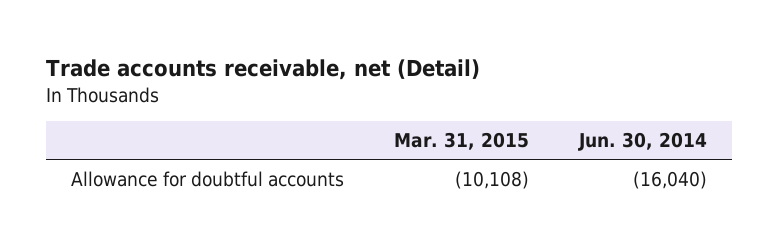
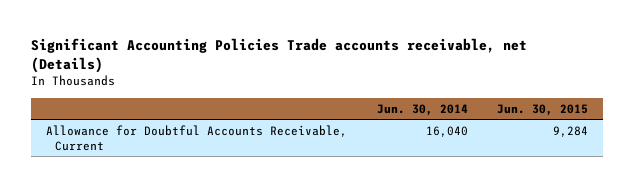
[46,58,481,80] Trade accounts receivable, net (Detail) -> [31,38,528,74] Significant Accounting Policies Trade accounts receivable, net (Details)
[394,131,530,150] Mar. 31, 2015 -> none
none -> [497,103,589,116] Jun. 30, 2015
[71,171,345,188] Allowance for doubtful accounts -> [46,125,348,151] Allowance for Doubtful Accounts Receivable, Current
[633,171,708,190] (16,040) -> [425,126,468,138] 16,040

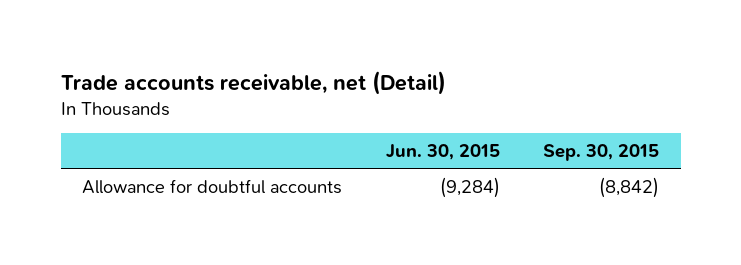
[31,38,528,74] Significant Accounting Policies Trade accounts receivable, net (Details) -> [60,70,446,95] Trade accounts receivable, net (Detail)
[376,103,468,116] Jun. 30, 2014 -> none
none -> [543,144,660,162] Sep. 30, 2015
[46,125,348,151] Allowance for Doubtful Accounts Receivable, Current -> [82,178,343,194] Allowance for doubtful accounts
[553,126,589,138] 9,284 -> [439,176,500,198] (9,284)

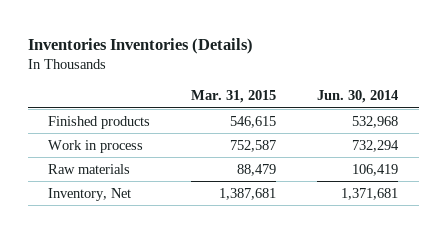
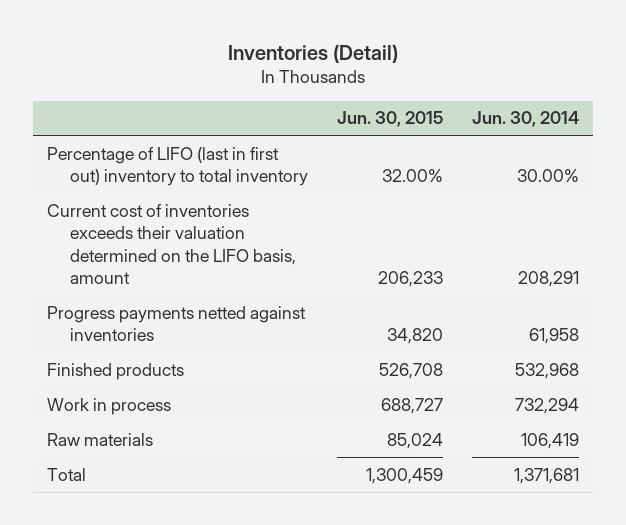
[27,37,253,54] Inventories Inventories (Details) -> [227,43,398,63] Inventories (Detail)
[191,90,277,104] Mar. 31, 2015 -> none
none -> [336,111,443,128] Jun. 30, 2015
none -> [47,146,308,187] Percentage of LIFO (last in first out) inventory to total inventory
none -> [47,203,296,284] Current cost of inventories exceeds their valuation determined on the LIFO basis, amount
none -> [47,305,307,342] Progress payments netted against inventories
[48,187,132,201] Inventory, Net -> [47,467,87,481] Total

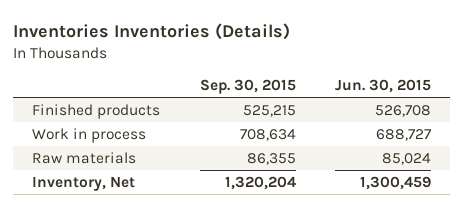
[227,43,398,63] Inventories (Detail) -> [12,22,290,40] Inventories Inventories (Details)
[471,111,579,128] Jun. 30, 2014 -> none
none -> [199,79,296,95] Sep. 30, 2015
[47,146,308,187] Percentage of LIFO (last in first out) inventory to total inventory -> none
[47,203,296,284] Current cost of inventories exceeds their valuation determined on the LIFO basis, amount -> none
[47,305,307,342] Progress payments netted against inventories -> none
[47,467,87,481] Total -> [32,175,136,191] Inventory, Net

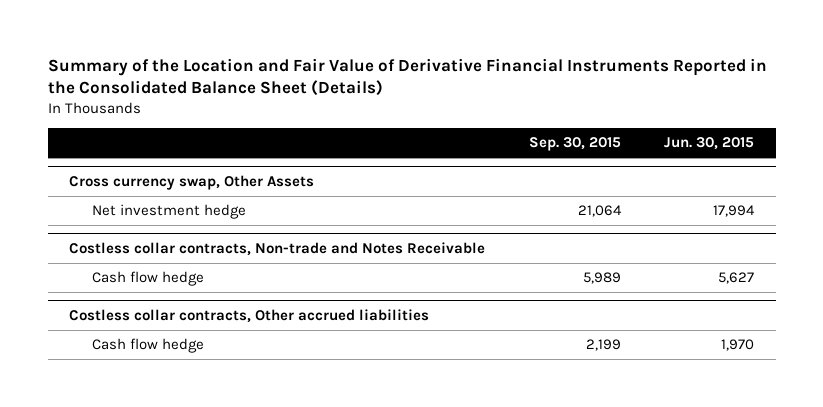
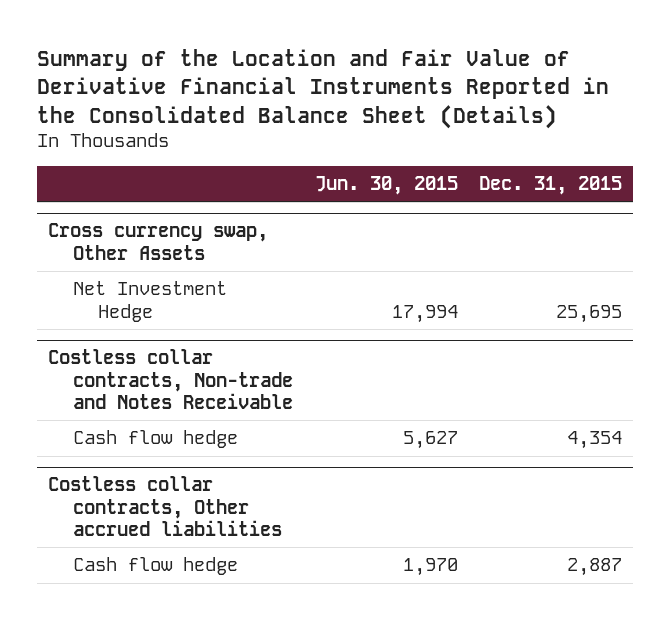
[528,137,621,152] Sep. 30, 2015 -> none
none -> [479,175,623,195] Dec. 31, 2015
[92,204,247,220] Net investment hedge -> [72,281,227,322] Net Investment Hedge

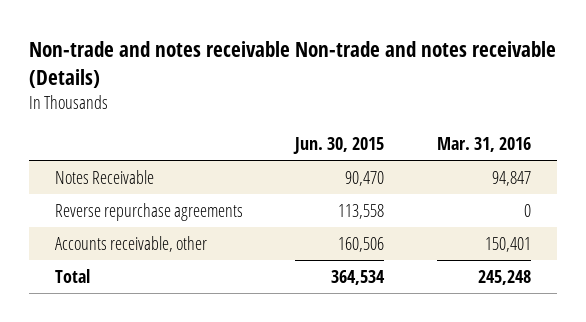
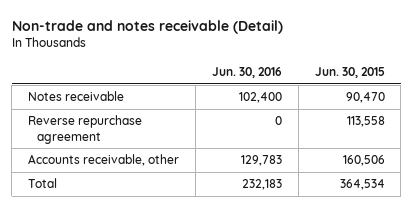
[28,40,556,88] Non-trade and notes receivable Non-trade and notes receivable (Details) -> [11,19,283,34] Non-trade and notes receivable (Detail)
[436,137,531,153] Mar. 31, 2016 -> none
none -> [211,67,282,79] Jun. 30, 2016
[54,169,154,184] Notes Receivable -> [28,91,125,102] Notes receivable
[54,202,243,221] Reverse repurchase agreements -> [28,115,143,144] Reverse repurchase agreement

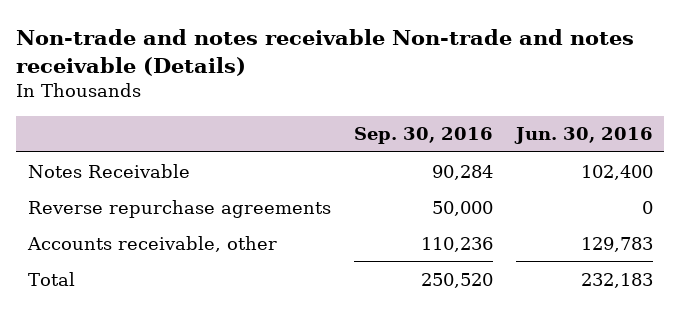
[11,19,283,34] Non-trade and notes receivable (Detail) -> [16,28,635,76] Non-trade and notes receivable Non-trade and notes receivable (Details)
[314,67,385,79] Jun. 30, 2015 -> none
none -> [353,127,493,145] Sep. 30, 2016
[28,91,125,102] Notes receivable -> [27,163,190,178] Notes Receivable
[28,115,143,144] Reverse repurchase agreement -> [27,199,331,218] Reverse repurchase agreements

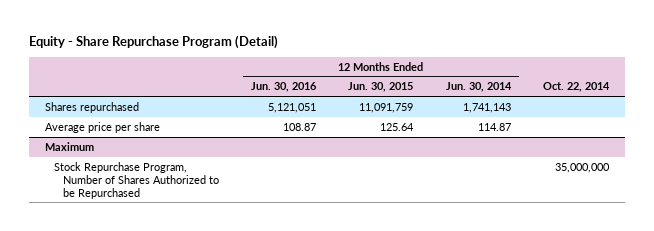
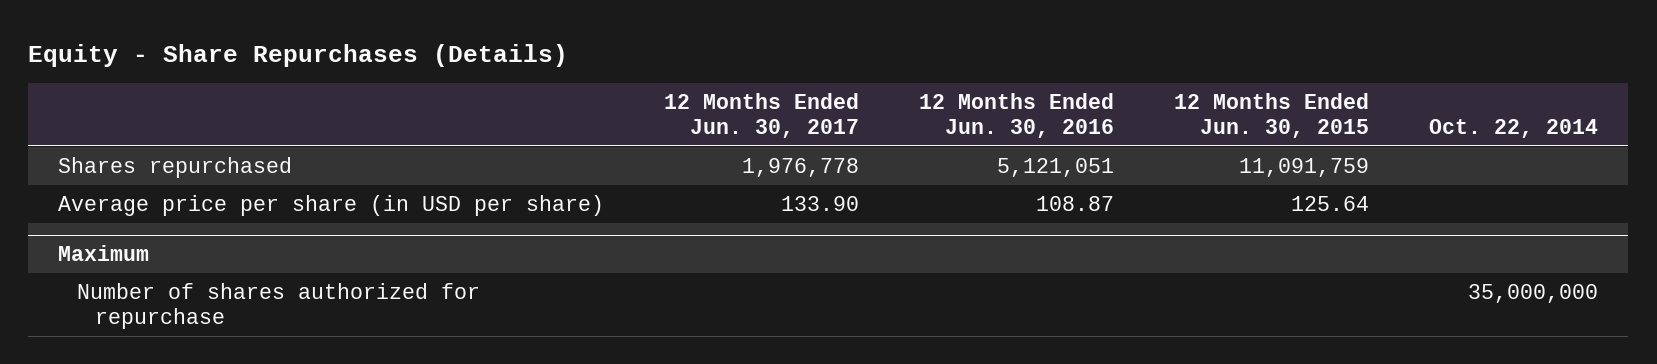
[28,35,278,50] Equity - Share Repurchase Program (Detail) -> [28,43,569,67] Equity - Share Repurchases (Details)
[445,82,512,93] Jun. 30, 2014 -> none
none -> [664,93,860,139] 12 Months Ended Jun. 30, 2017
[44,121,160,133] Average price per share -> [58,195,605,217] Average price per share (in USD per share)
[53,161,220,199] Stock Repurchase Program, Number of Shares Authorized to be Repurchased -> [76,283,480,329] Number of shares authorized for repurchase

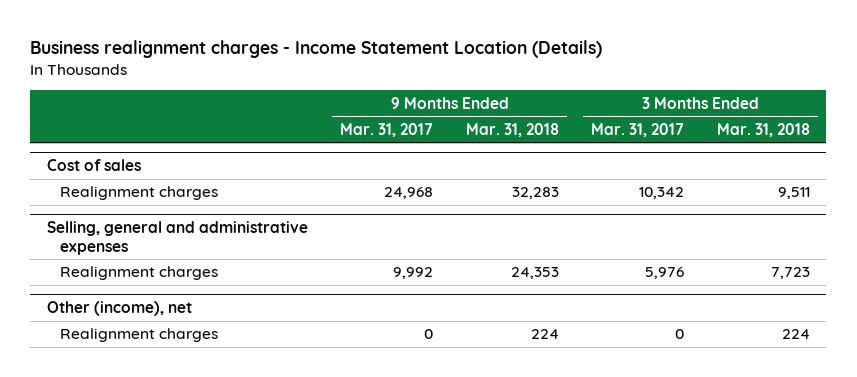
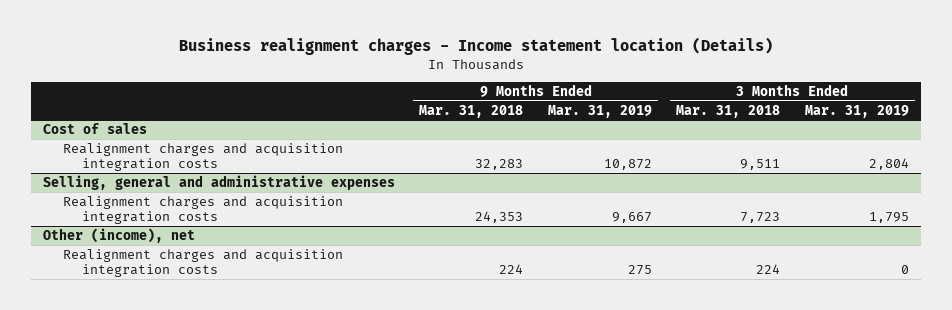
[30,40,603,59] Business realignment charges - Income Statement Location (Details) -> [178,37,773,56] Business realignment charges - Income statement location (Details)
[340,122,434,137] Mar. 31, 2017 -> none
[591,122,685,137] Mar. 31, 2017 -> none
none -> [547,104,652,118] Mar. 31, 2019
none -> [804,104,909,118] Mar. 31, 2019
[59,186,218,201] Realignment charges -> [62,142,343,172] Realignment charges and acquisition integration costs
[59,266,218,281] Realignment charges -> [62,195,343,225] Realignment charges and acquisition integration costs
[59,328,218,343] Realignment charges -> [62,248,343,278] Realignment charges and acquisition integration costs

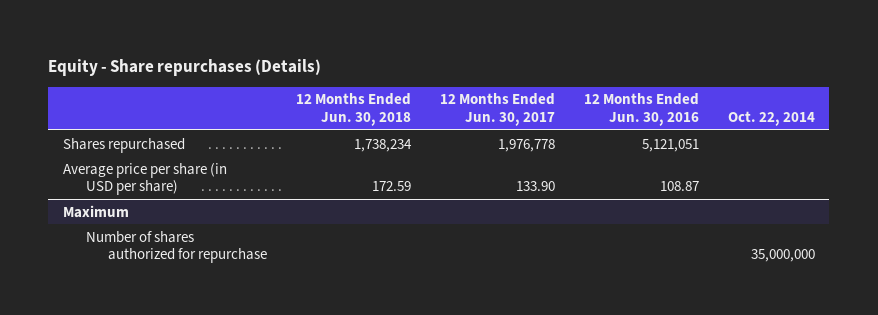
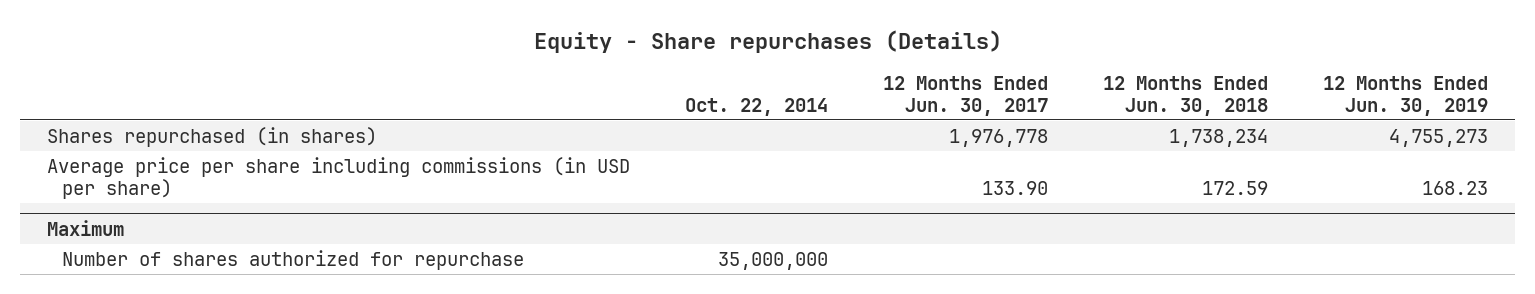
[584,93,700,126] 12 Months Ended Jun. 30, 2016 -> none
none -> [1322,76,1488,116] 12 Months Ended Jun. 30, 2019
[62,137,185,153] Shares repurchased -> [47,126,378,147] Shares repurchased (in shares)
[62,162,227,196] Average price per share (in USD per share) -> [47,156,631,199] Average price per share including commissions (in USD per share)

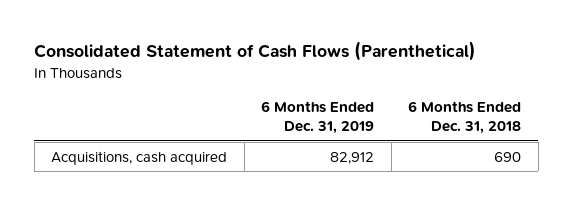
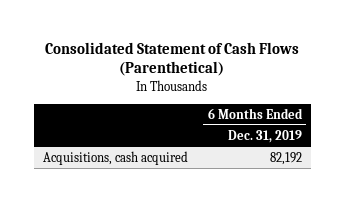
[408,101,522,135] 6 Months Ended Dec. 31, 2018 -> none
[330,151,375,164] 82,912 -> [269,152,302,166] 82,192

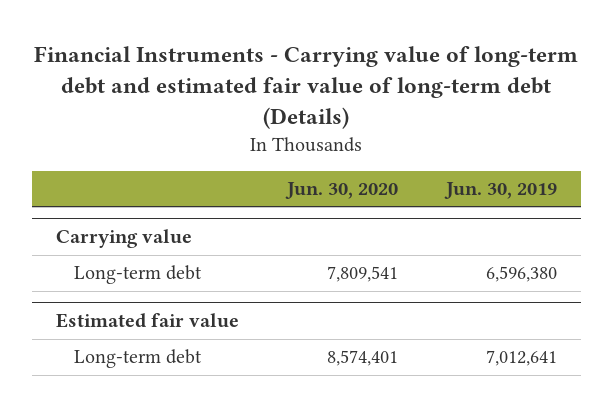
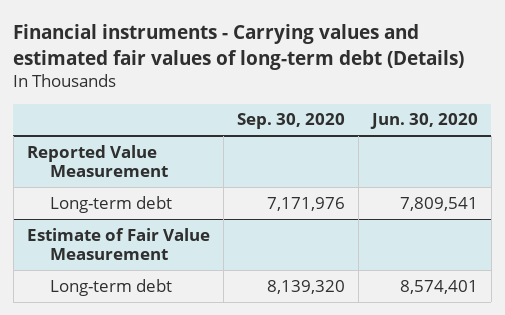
[34,46,579,130] Financial Instruments - Carrying value of long-term debt and estimated fair value of long-term debt (Details) -> [13,24,465,70] Financial instruments - Carrying values and estimated fair values of long-term debt (Details)
[443,181,557,199] Jun. 30, 2019 -> none
none -> [236,113,345,130] Sep. 30, 2020
[55,229,192,249] Carrying value -> [26,144,168,178] Reported Value Measurement
[55,313,239,329] Estimated fair value -> [26,227,210,261] Estimate of Fair Value Measurement

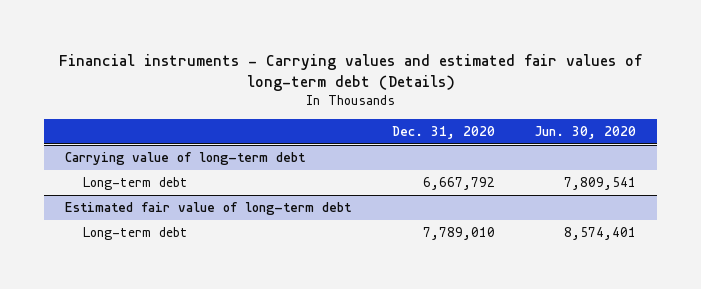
[236,113,345,130] Sep. 30, 2020 -> none
none -> [391,125,495,139] Dec. 31, 2020
[26,144,168,178] Reported Value Measurement -> [64,152,306,166] Carrying value of long-term debt
[26,227,210,261] Estimate of Fair Value Measurement -> [64,202,352,216] Estimated fair value of long-term debt

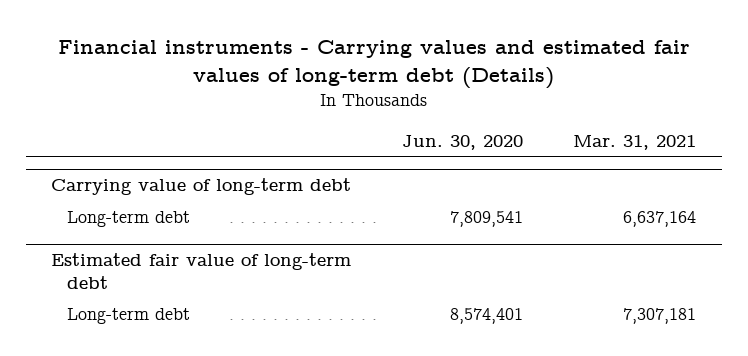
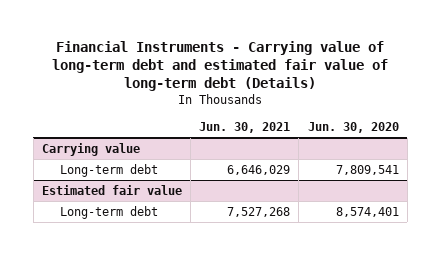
[57,39,690,90] Financial instruments - Carrying values and estimated fair values of long-term debt (Details) -> [52,40,389,92] Financial Instruments - Carrying value of long-term debt and estimated fair value of long-term debt (Details)
[573,134,697,150] Mar. 31, 2021 -> none
none -> [199,121,291,133] Jun. 30, 2021
[51,178,352,196] Carrying value of long-term debt -> [42,143,141,157] Carrying value
[51,253,352,289] Estimated fair value of long-term debt -> [42,185,183,196] Estimated fair value

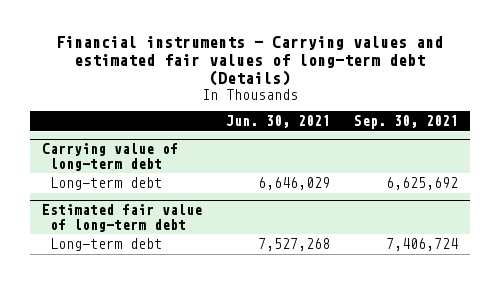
[52,40,389,92] Financial Instruments - Carrying value of long-term debt and estimated fair value of long-term debt (Details) -> [55,36,443,87] Financial instruments - Carrying values and estimated fair values of long-term debt (Details)
[307,121,399,133] Jun. 30, 2020 -> none
none -> [353,115,458,130] Sep. 30, 2021
[42,143,141,157] Carrying value -> [42,143,179,171] Carrying value of long-term debt
[42,185,183,196] Estimated fair value -> [42,204,203,232] Estimated fair value of long-term debt

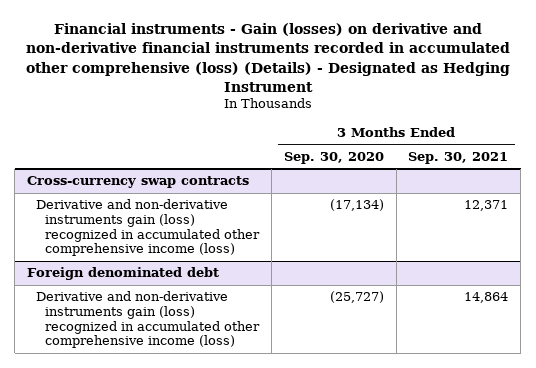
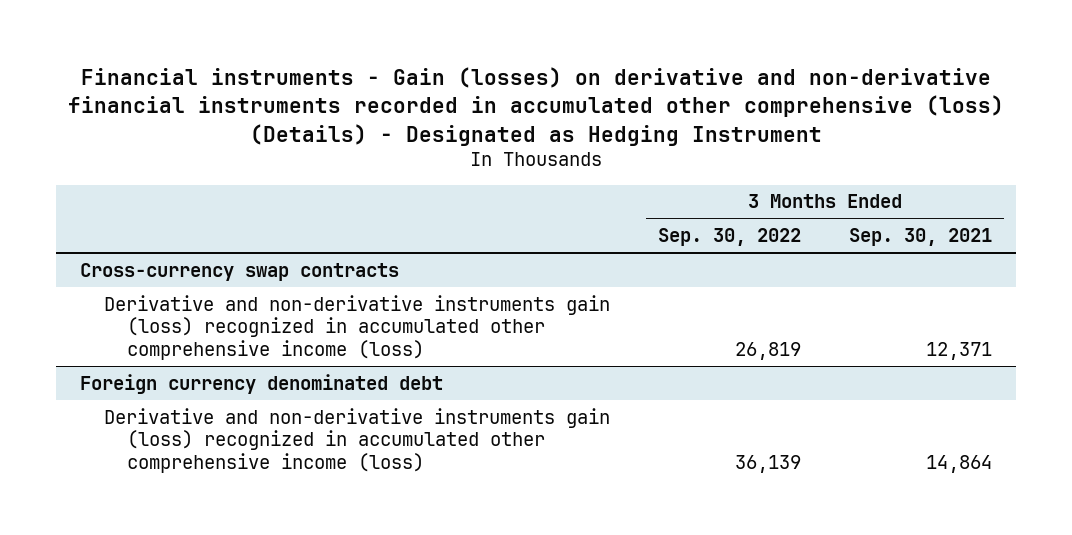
[283,152,384,165] Sep. 30, 2020 -> none
none -> [657,228,801,247] Sep. 30, 2022
[27,267,220,281] Foreign denominated debt -> [80,373,444,394] Foreign currency denominated debt

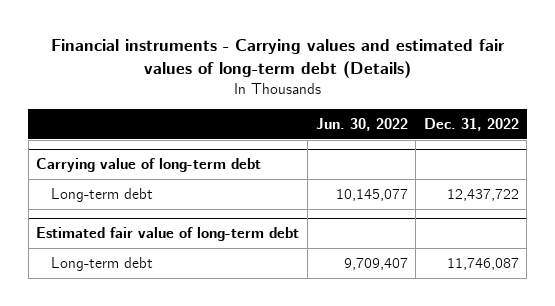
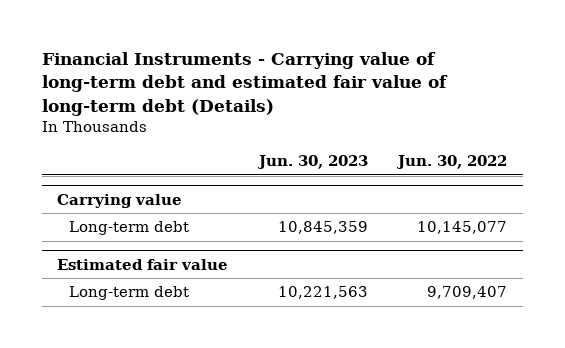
[50,39,505,79] Financial instruments - Carrying values and estimated fair values of long-term debt (Details) -> [41,51,448,116] Financial Instruments - Carrying value of long-term debt and estimated fair value of long-term debt (Details)
[423,118,519,132] Dec. 31, 2022 -> none
none -> [256,155,368,170] Jun. 30, 2023
[36,158,262,173] Carrying value of long-term debt -> [57,193,183,208] Carrying value
[36,227,300,242] Estimated fair value of long-term debt -> [57,258,229,270] Estimated fair value

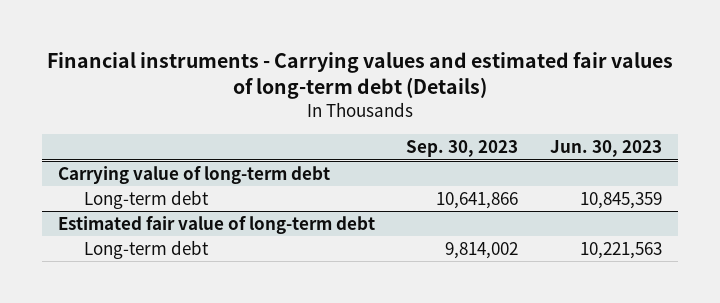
[41,51,448,116] Financial Instruments - Carrying value of long-term debt and estimated fair value of long-term debt (Details) -> [46,52,673,100] Financial instruments - Carrying values and estimated fair values of long-term debt (Details)
[396,155,508,170] Jun. 30, 2022 -> none
none -> [406,139,519,157] Sep. 30, 2023
[57,193,183,208] Carrying value -> [57,165,330,184] Carrying value of long-term debt
[57,258,229,270] Estimated fair value -> [57,215,375,234] Estimated fair value of long-term debt

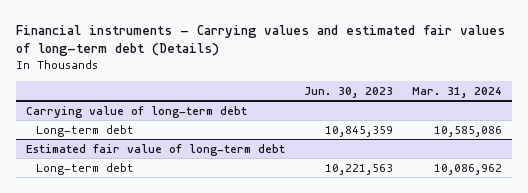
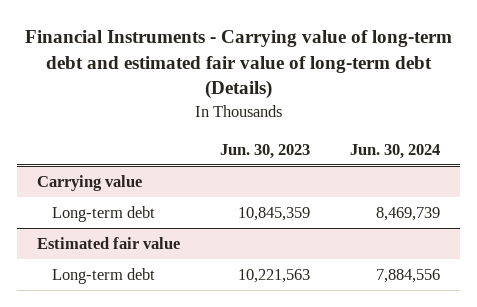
[16,24,506,57] Financial instruments - Carrying values and estimated fair values of long-term debt (Details) -> [24,29,452,100] Financial Instruments - Carrying value of long-term debt and estimated fair value of long-term debt (Details)
[412,86,503,98] Mar. 31, 2024 -> none
none -> [350,143,441,159] Jun. 30, 2024
[25,105,247,118] Carrying value of long-term debt -> [36,174,142,191] Carrying value
[25,143,285,156] Estimated fair value of long-term debt -> [36,236,180,249] Estimated fair value

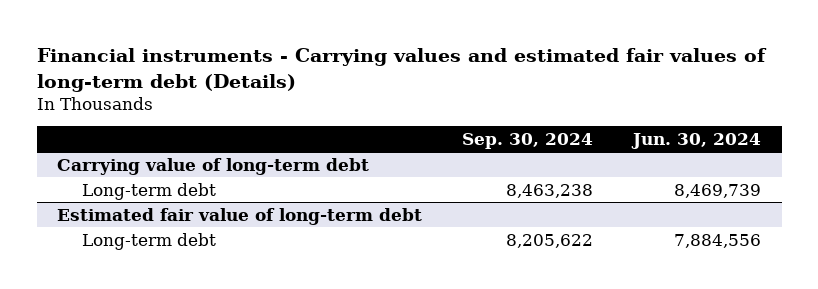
[24,29,452,100] Financial Instruments - Carrying value of long-term debt and estimated fair value of long-term debt (Details) -> [36,48,767,92] Financial instruments - Carrying values and estimated fair values of long-term debt (Details)
[220,143,311,159] Jun. 30, 2023 -> none
none -> [462,132,594,149] Sep. 30, 2024
[36,174,142,191] Carrying value -> [56,157,369,175] Carrying value of long-term debt
[36,236,180,249] Estimated fair value -> [56,207,422,225] Estimated fair value of long-term debt

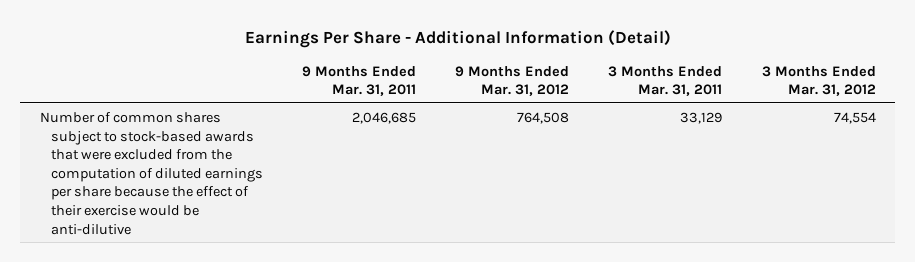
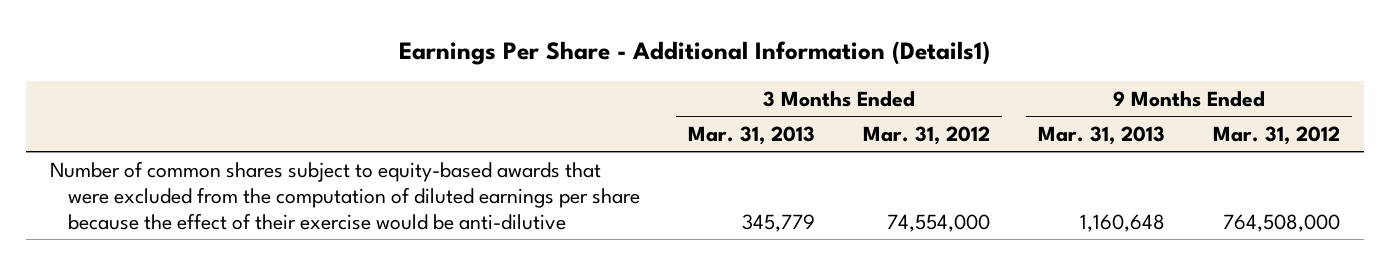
[244,29,671,48] Earnings Per Share - Additional Information (Detail) -> [398,41,990,66] Earnings Per Share - Additional Information (Details1)
[302,65,417,97] 9 Months Ended Mar. 31, 2011 -> none
[608,65,723,97] 3 Months Ended Mar. 31, 2011 -> none
none -> [687,125,815,145] Mar. 31, 2013
none -> [1038,125,1166,145] Mar. 31, 2013
[39,111,263,235] Number of common shares subject to stock-based awards that were excluded from the computation of diluted earnings per share because the effect of their exercise would be anti-dilutive -> [49,160,640,231] Number of common shares subject to equity-based awards that were excluded from the computation of diluted earnings per share because the effect of their exercise would be anti-dilutive
[517,111,570,124] 764,508 -> [1223,214,1341,233] 764,508,000
[833,111,876,124] 74,554 -> [886,214,990,233] 74,554,000

